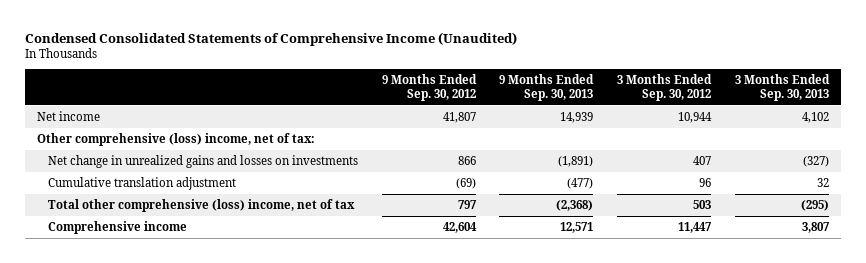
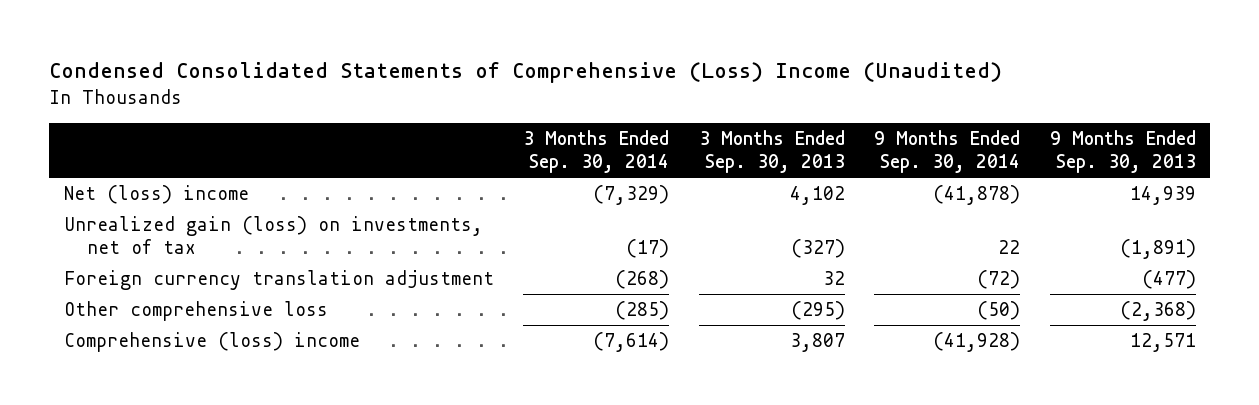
[25,31,518,46] Condensed Consolidated Statements of Comprehensive Income (Unaudited) -> [49,62,1003,84] Condensed Consolidated Statements of Comprehensive (Loss) Income (Unaudited)
[381,74,477,101] 9 Months Ended Sep. 30, 2012 -> none
[617,74,713,101] 3 Months Ended Sep. 30, 2012 -> none
none -> [523,130,670,173] 3 Months Ended Sep. 30, 2014
none -> [874,130,1021,173] 9 Months Ended Sep. 30, 2014
[36,132,315,146] Other comprehensive (loss) income, net of tax: -> none
[36,110,100,121] Net income -> [63,185,249,205] Net (loss) income
[47,154,358,168] Net change in unrealized gains and losses on investments -> [63,216,483,254] Unrealized gain (loss) on investments, net of tax
[47,176,236,190] Cumulative translation adjustment -> [63,270,494,291] Foreign currency translation adjustment
[47,198,355,212] Total other comprehensive (loss) income, net of tax -> [63,301,328,322] Other comprehensive loss
[47,220,187,234] Comprehensive income -> [63,332,360,353] Comprehensive (loss) income

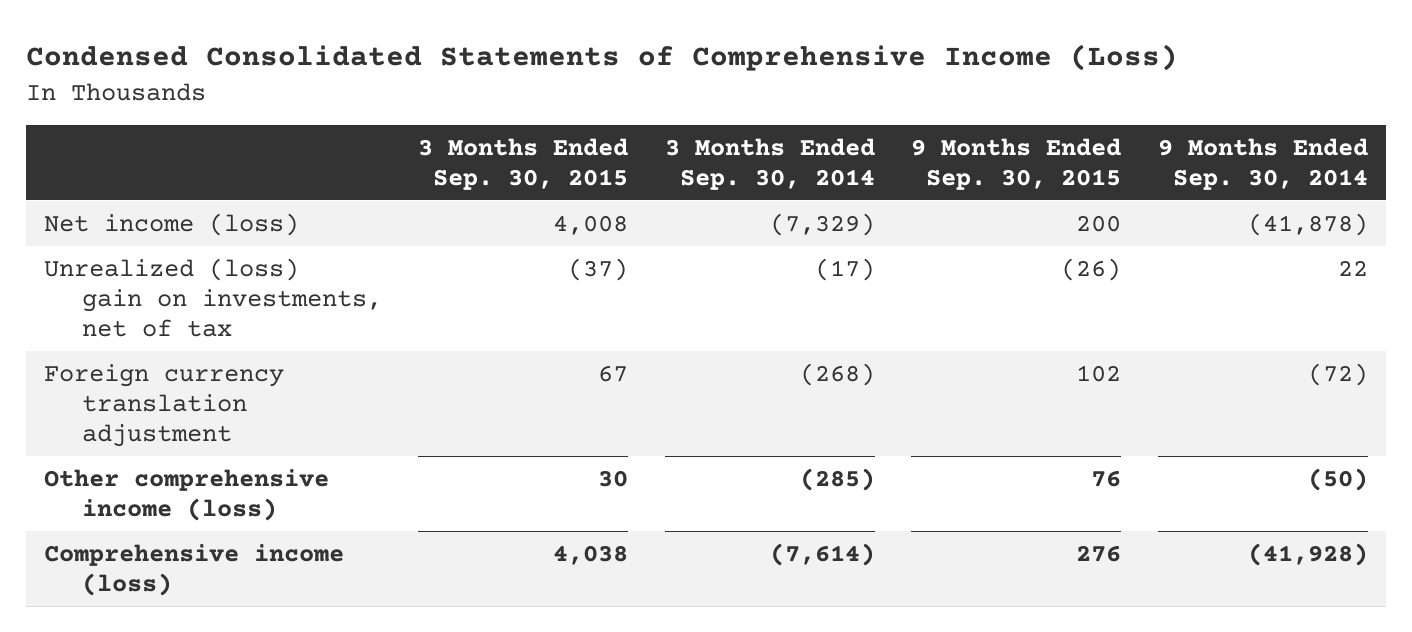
[49,62,1003,84] Condensed Consolidated Statements of Comprehensive (Loss) Income (Unaudited) -> [25,44,1178,72] Condensed Consolidated Statements of Comprehensive Income (Loss)
[698,130,845,173] 3 Months Ended Sep. 30, 2013 -> none
[1049,130,1196,173] 9 Months Ended Sep. 30, 2013 -> none
none -> [418,137,629,190] 3 Months Ended Sep. 30, 2015
none -> [911,137,1122,190] 9 Months Ended Sep. 30, 2015
[63,185,249,205] Net (loss) income -> [43,212,299,236] Net income (loss)
[63,216,483,254] Unrealized gain (loss) on investments, net of tax -> [43,257,382,337] Unrealized (loss) gain on investments, net of tax
[63,301,328,322] Other comprehensive loss -> [43,468,329,521] Other comprehensive income (loss)
[63,332,360,353] Comprehensive (loss) income -> [43,543,344,596] Comprehensive income (loss)

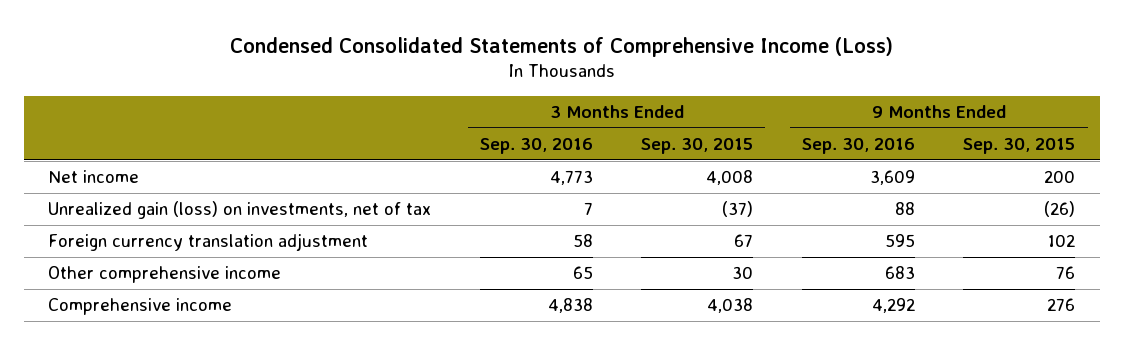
[664,137,875,190] 3 Months Ended Sep. 30, 2014 -> none
[1158,137,1369,190] 9 Months Ended Sep. 30, 2014 -> none
none -> [479,138,593,155] Sep. 30, 2016
none -> [801,138,915,155] Sep. 30, 2016
[43,212,299,236] Net income (loss) -> [48,170,140,184] Net income
[43,257,382,337] Unrealized (loss) gain on investments, net of tax -> [48,201,432,220] Unrealized gain (loss) on investments, net of tax
[43,468,329,521] Other comprehensive income (loss) -> [48,266,282,284] Other comprehensive income
[43,543,344,596] Comprehensive income (loss) -> [48,298,233,316] Comprehensive income

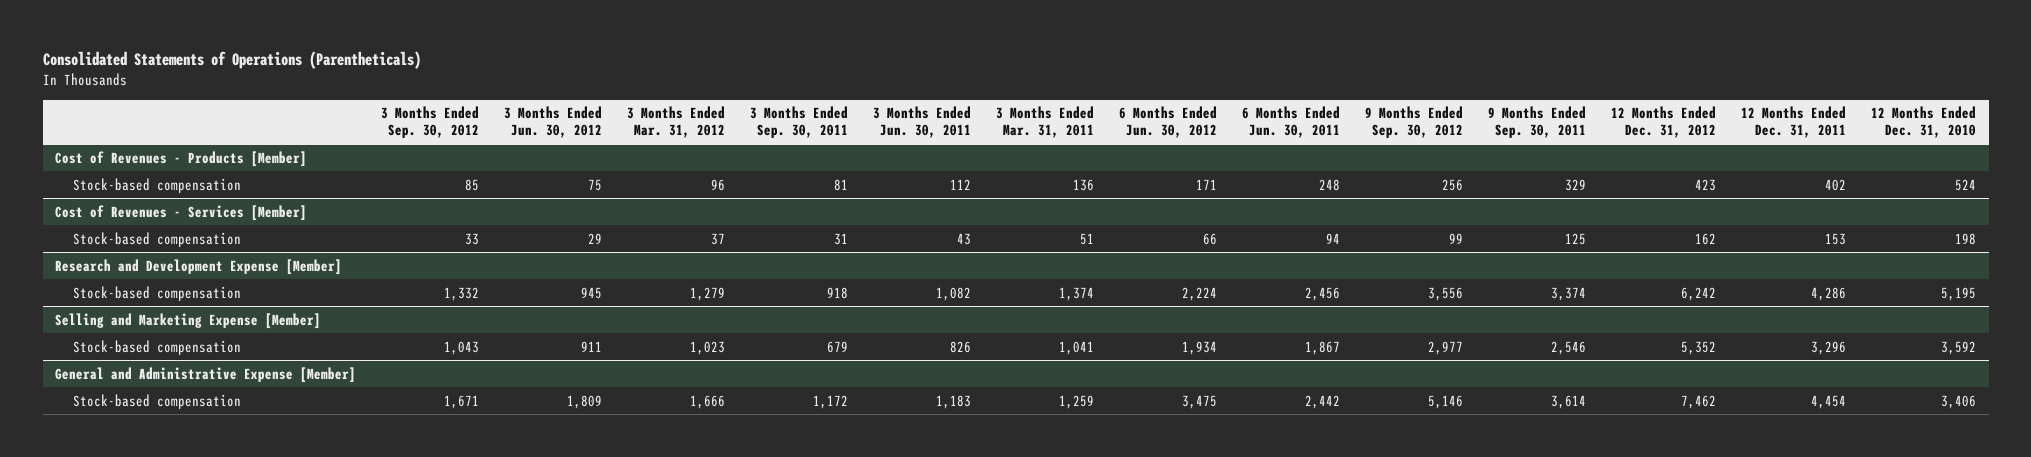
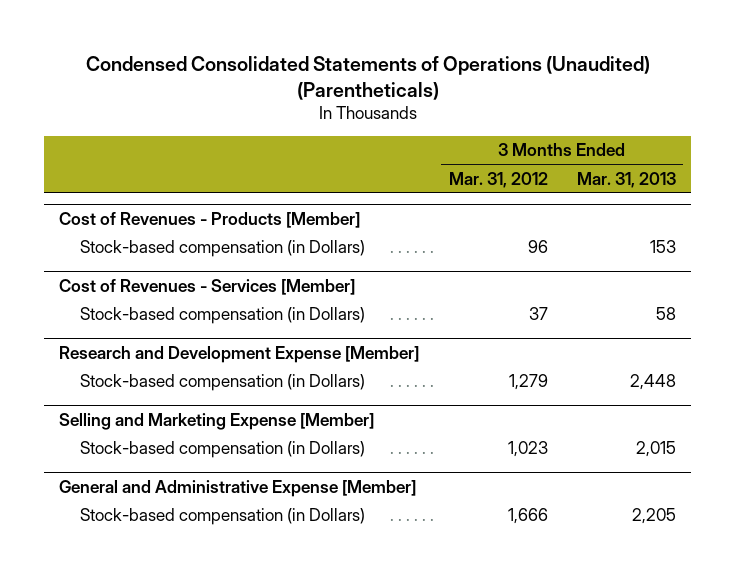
[42,51,421,70] Consolidated Statements of Operations (Parentheticals) -> [85,55,650,100] Condensed Consolidated Statements of Operations (Unaudited) (Parentheticals)
[381,106,480,139] 3 Months Ended Sep. 30, 2012 -> none
[504,106,603,139] 3 Months Ended Jun. 30, 2012 -> none
[750,106,849,139] 3 Months Ended Sep. 30, 2011 -> none
[873,106,972,139] 3 Months Ended Jun. 30, 2011 -> none
[996,106,1095,139] 3 Months Ended Mar. 31, 2011 -> none
[1119,106,1218,139] 6 Months Ended Jun. 30, 2012 -> none
[1242,106,1341,139] 6 Months Ended Jun. 30, 2011 -> none
[1365,106,1464,139] 9 Months Ended Sep. 30, 2012 -> none
[1488,106,1587,139] 9 Months Ended Sep. 30, 2011 -> none
[1611,106,1717,139] 12 Months Ended Dec. 31, 2012 -> none
[1741,106,1847,139] 12 Months Ended Dec. 31, 2011 -> none
[1871,106,1977,139] 12 Months Ended Dec. 31, 2010 -> none
none -> [577,171,677,188] Mar. 31, 2013
[72,177,241,193] Stock-based compensation -> [80,240,366,258] Stock-based compensation (in Dollars)
[72,231,241,247] Stock-based compensation -> [80,307,366,325] Stock-based compensation (in Dollars)
[72,285,241,301] Stock-based compensation -> [80,374,366,392] Stock-based compensation (in Dollars)
[72,339,241,355] Stock-based compensation -> [80,441,366,459] Stock-based compensation (in Dollars)
[72,393,241,409] Stock-based compensation -> [80,508,366,526] Stock-based compensation (in Dollars)

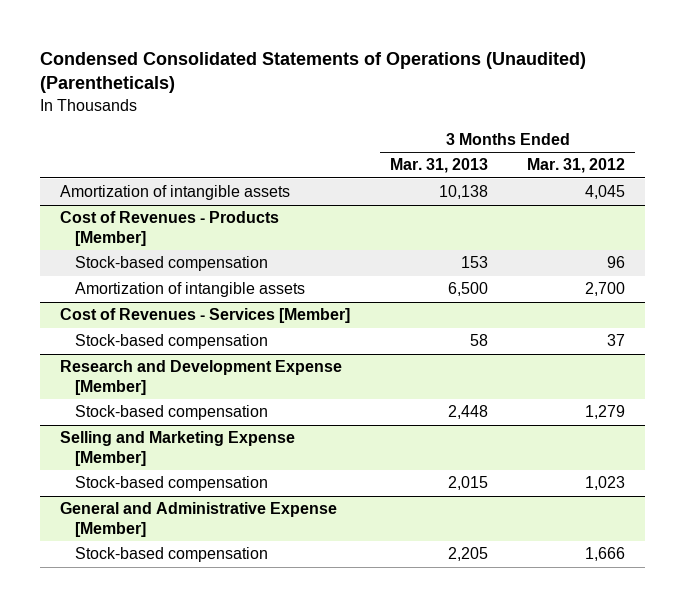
none -> [60,185,291,201] Amortization of intangible assets
[80,240,366,258] Stock-based compensation (in Dollars) -> [74,256,268,272] Stock-based compensation
none -> [74,282,305,298] Amortization of intangible assets
[80,307,366,325] Stock-based compensation (in Dollars) -> [74,334,268,350] Stock-based compensation
[80,374,366,392] Stock-based compensation (in Dollars) -> [74,405,268,421] Stock-based compensation
[80,441,366,459] Stock-based compensation (in Dollars) -> [74,476,268,492] Stock-based compensation
[80,508,366,526] Stock-based compensation (in Dollars) -> [74,547,268,563] Stock-based compensation

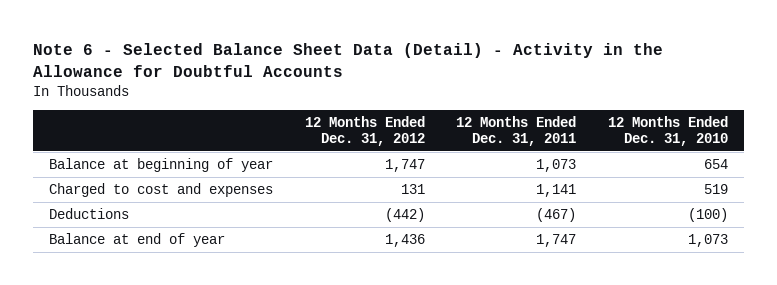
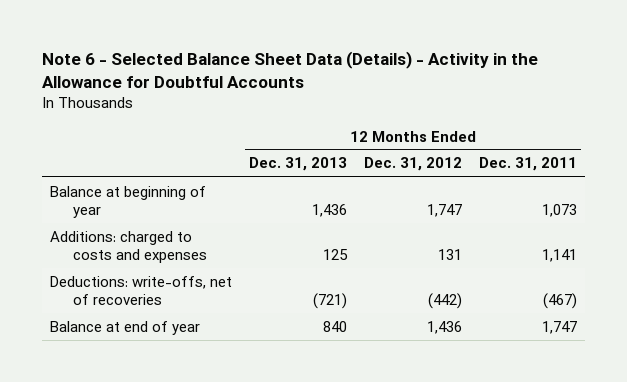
[32,42,663,77] Note 6 - Selected Balance Sheet Data (Detail) - Activity in the Allowance for Doubtful Accounts -> [41,50,538,88] Note 6 - Selected Balance Sheet Data (Details) - Activity in the Allowance for Doubtful Accounts
[607,115,728,147] 12 Months Ended Dec. 31, 2010 -> none
none -> [248,157,347,172] Dec. 31, 2013
[48,182,273,197] Charged to cost and expenses -> [49,230,208,264] Additions: charged to costs and expenses
[48,207,129,219] Deductions -> [49,275,232,306] Deductions: write-offs, net of recoveries

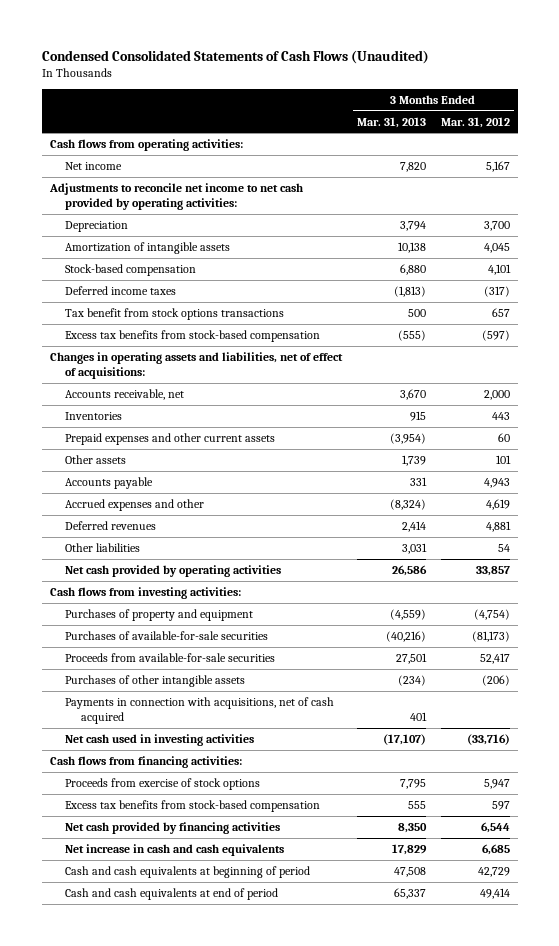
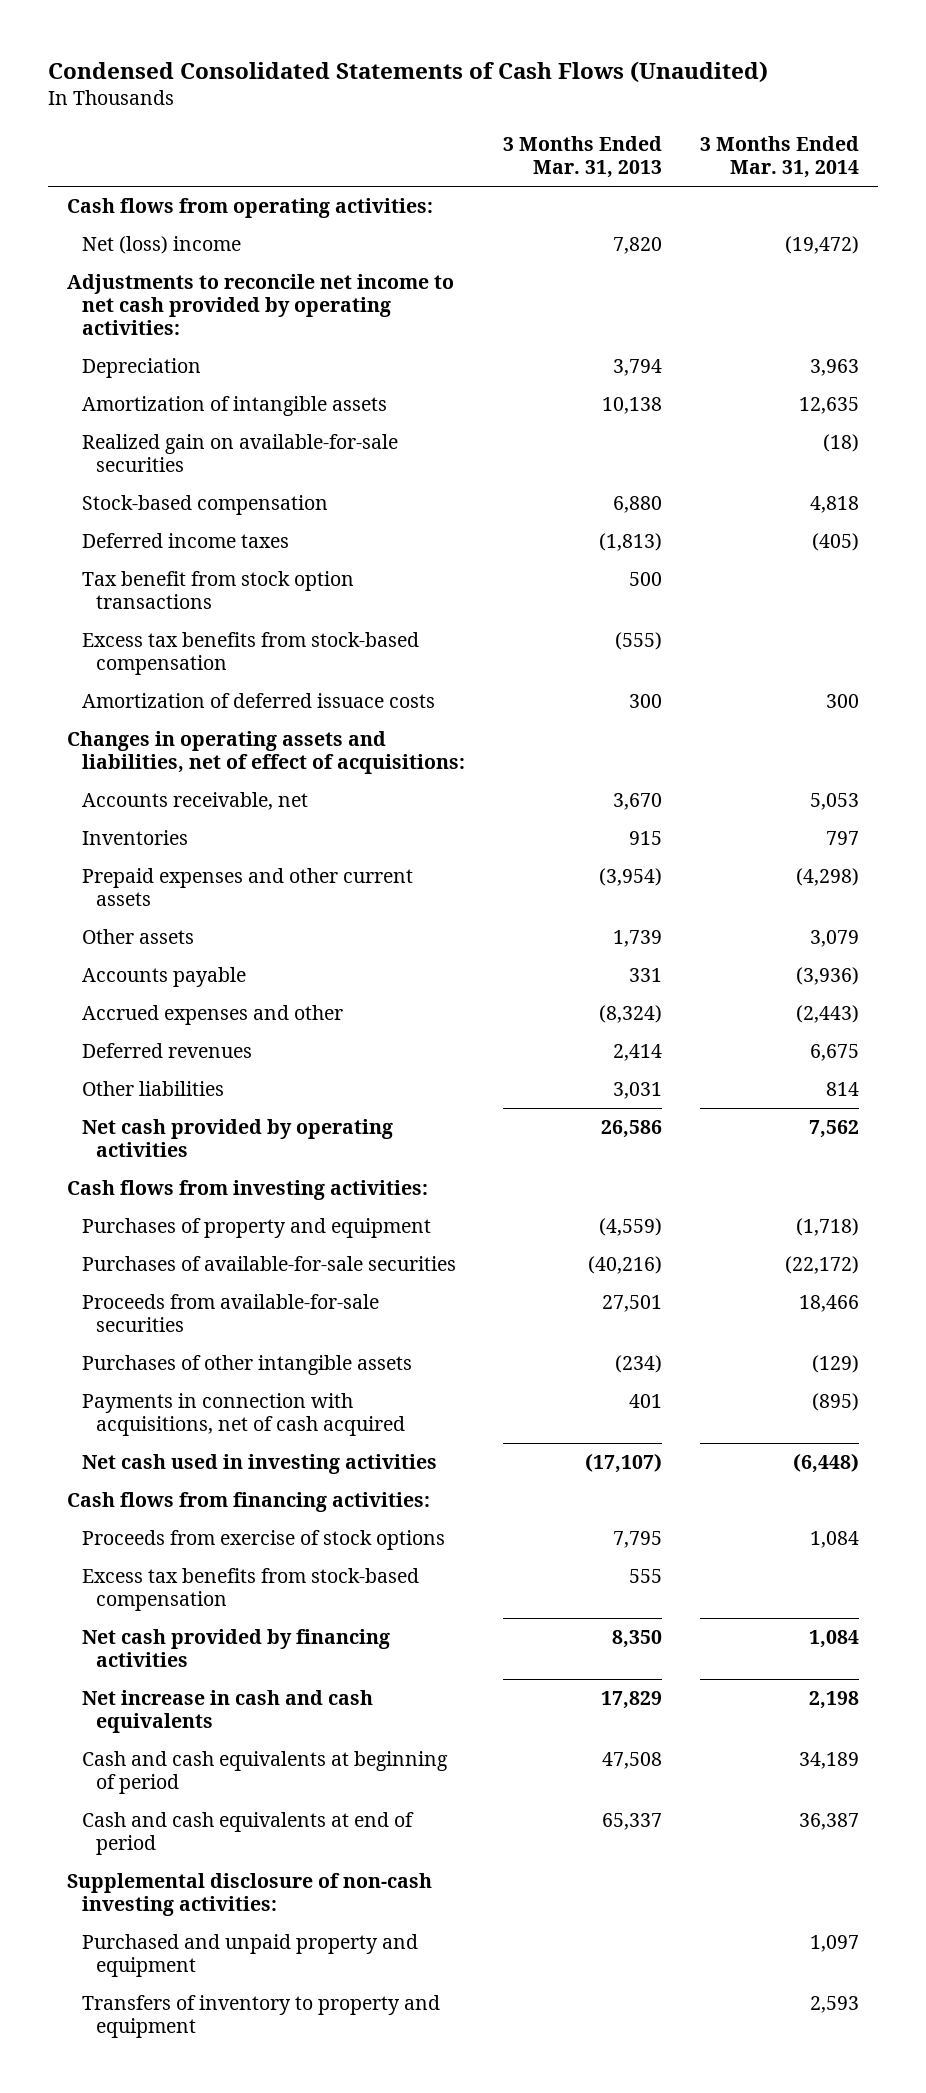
[440,116,510,128] Mar. 31, 2012 -> none
none -> [700,136,860,179] 3 Months Ended Mar. 31, 2014
[65,161,123,170] Net income -> [81,236,241,255] Net (loss) income
none -> [81,434,398,473] Realized gain on available-for-sale securities
[65,307,285,320] Tax benefit from stock options transactions -> [81,571,354,610] Tax benefit from stock option transactions
none -> [81,693,435,709] Amortization of deferred issuace costs
none -> [67,1873,433,1917] Supplemental disclosure of non-cash investing activities:
none -> [81,1934,418,1978] Purchased and unpaid property and equipment
none -> [81,1995,440,2039] Transfers of inventory to property and equipment

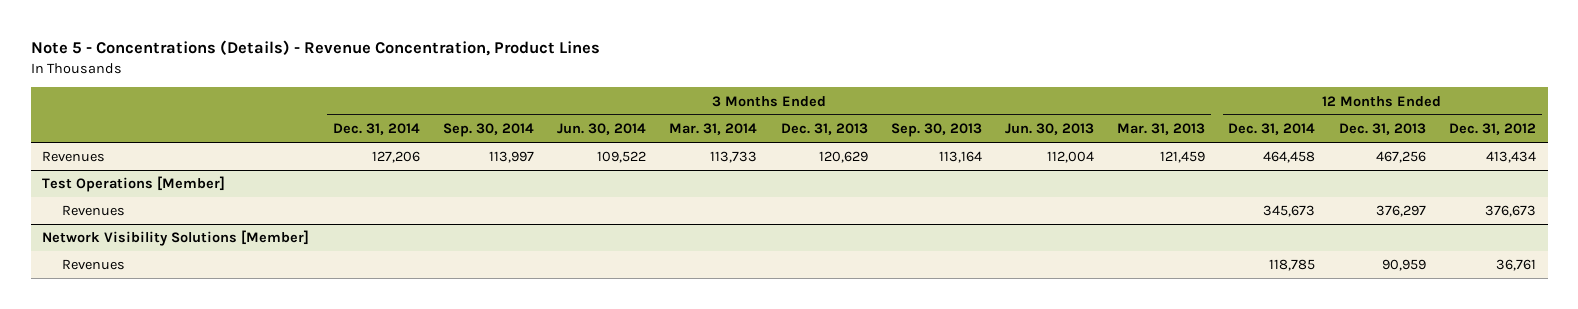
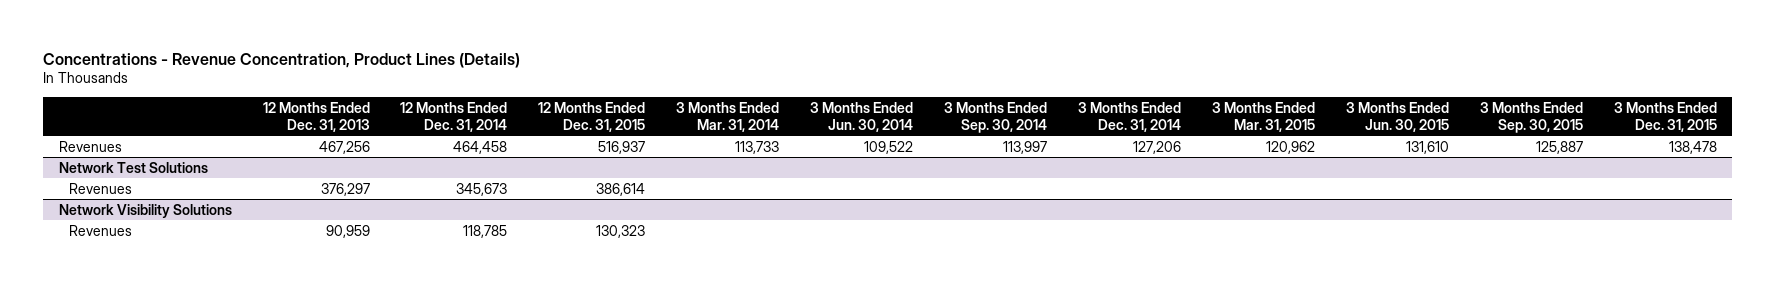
[30,40,600,57] Note 5 - Concentrations (Details) - Revenue Concentration, Product Lines -> [43,52,521,68] Concentrations - Revenue Concentration, Product Lines (Details)
[780,123,868,136] Dec. 31, 2013 -> none
[890,123,982,138] Sep. 30, 2013 -> none
[1004,123,1094,136] Jun. 30, 2013 -> none
[1117,123,1206,136] Mar. 31, 2013 -> none
[1448,123,1536,136] Dec. 31, 2012 -> none
none -> [538,101,646,132] 12 Months Ended Dec. 31, 2015
none -> [1211,101,1315,132] 3 Months Ended Mar. 31, 2015
none -> [1345,101,1449,132] 3 Months Ended Jun. 30, 2015
none -> [1479,101,1583,133] 3 Months Ended Sep. 30, 2015
none -> [1613,101,1717,132] 3 Months Ended Dec. 31, 2015
[42,176,226,193] Test Operations [Member] -> [58,161,208,173] Network Test Solutions
[42,230,310,247] Network Visibility Solutions [Member] -> [58,203,232,218] Network Visibility Solutions

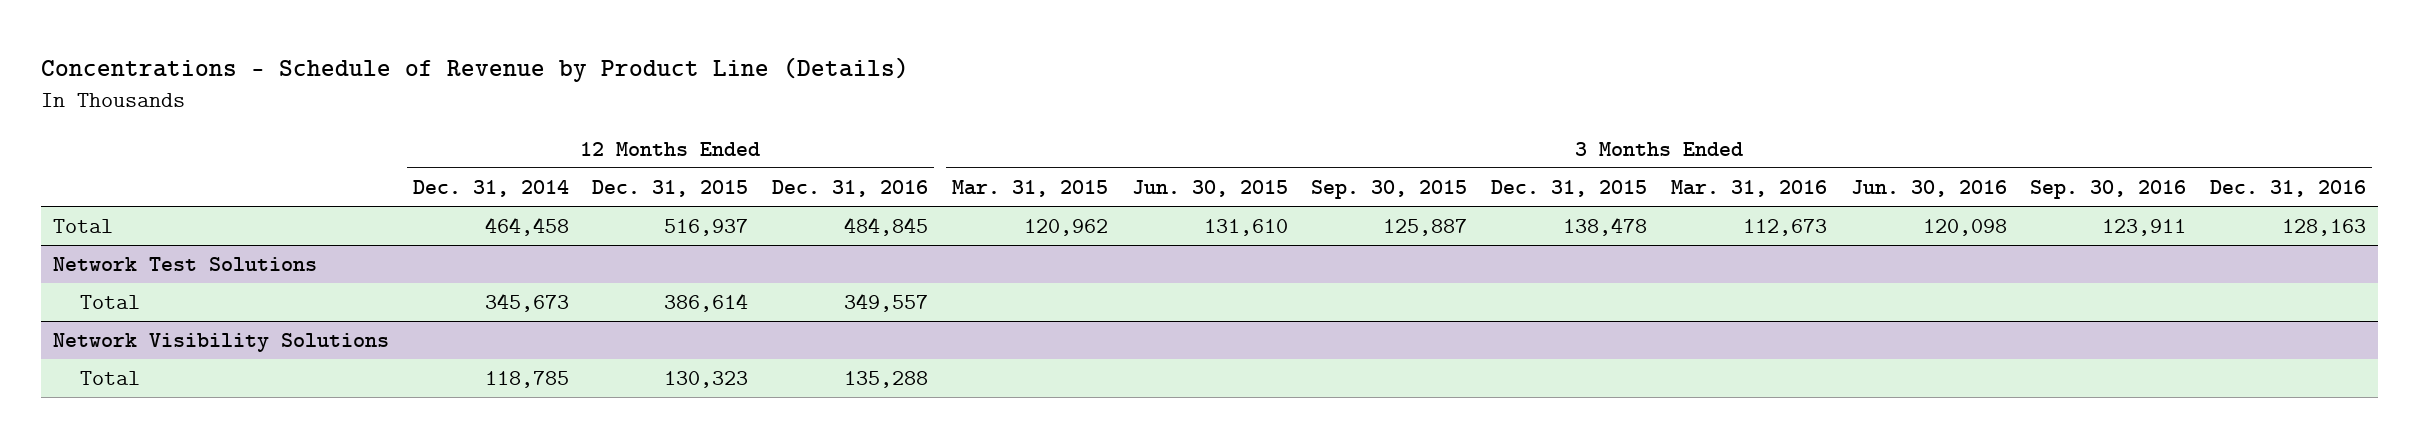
[43,52,521,68] Concentrations - Revenue Concentration, Product Lines (Details) -> [41,57,910,83] Concentrations - Schedule of Revenue by Product Line (Details)
[262,101,370,132] 12 Months Ended Dec. 31, 2013 -> none
[676,101,780,132] 3 Months Ended Mar. 31, 2014 -> none
[810,101,914,132] 3 Months Ended Jun. 30, 2014 -> none
[944,101,1048,133] 3 Months Ended Sep. 30, 2014 -> none
[1077,101,1181,132] 3 Months Ended Dec. 31, 2014 -> none
none -> [772,179,929,197] Dec. 31, 2016
none -> [1670,179,1827,197] Mar. 31, 2016
none -> [1850,179,2007,197] Jun. 30, 2016
none -> [2030,179,2187,199] Sep. 30, 2016
none -> [2210,179,2367,197] Dec. 31, 2016
[58,140,122,152] Revenues -> [52,219,113,234] Total
[68,182,132,194] Revenues -> [80,295,141,310] Total
[68,224,132,236] Revenues -> [80,371,141,386] Total

